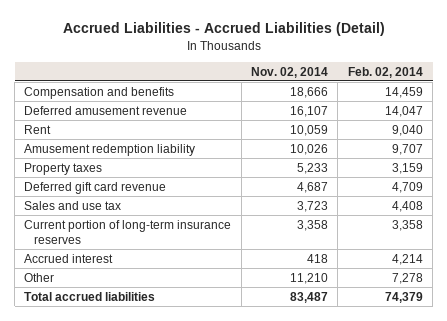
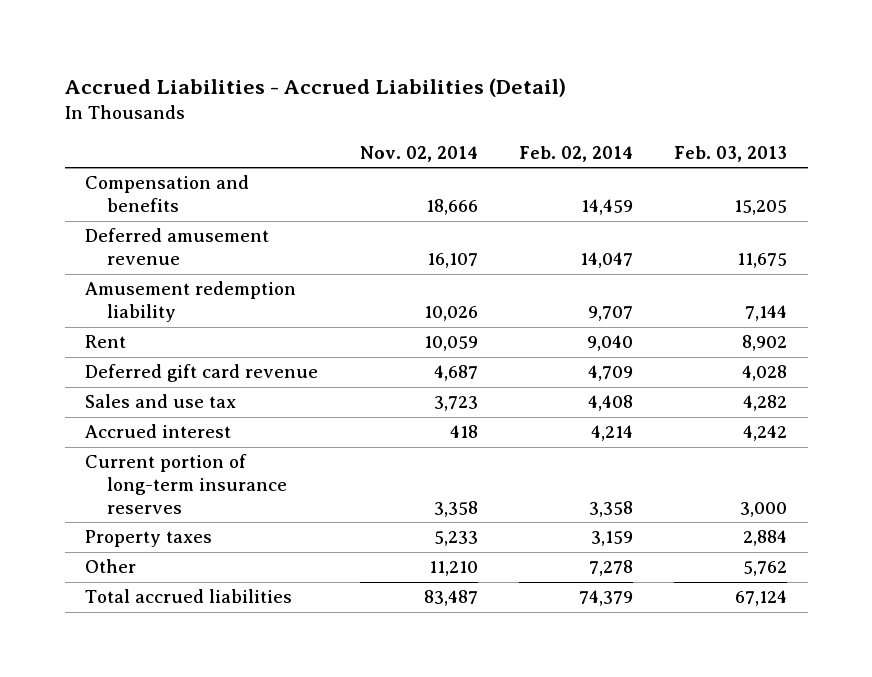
none -> [674,145,788,162] Feb. 03, 2013
[24,124,52,134] Rent -> [85,335,127,349] Rent
[24,219,232,244] Current portion of long-term insurance reserves -> [85,454,288,514] Current portion of long-term insurance reserves
[24,162,103,175] Property taxes -> [85,530,213,548] Property taxes

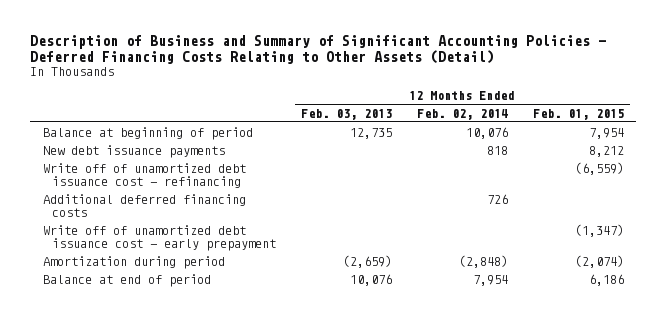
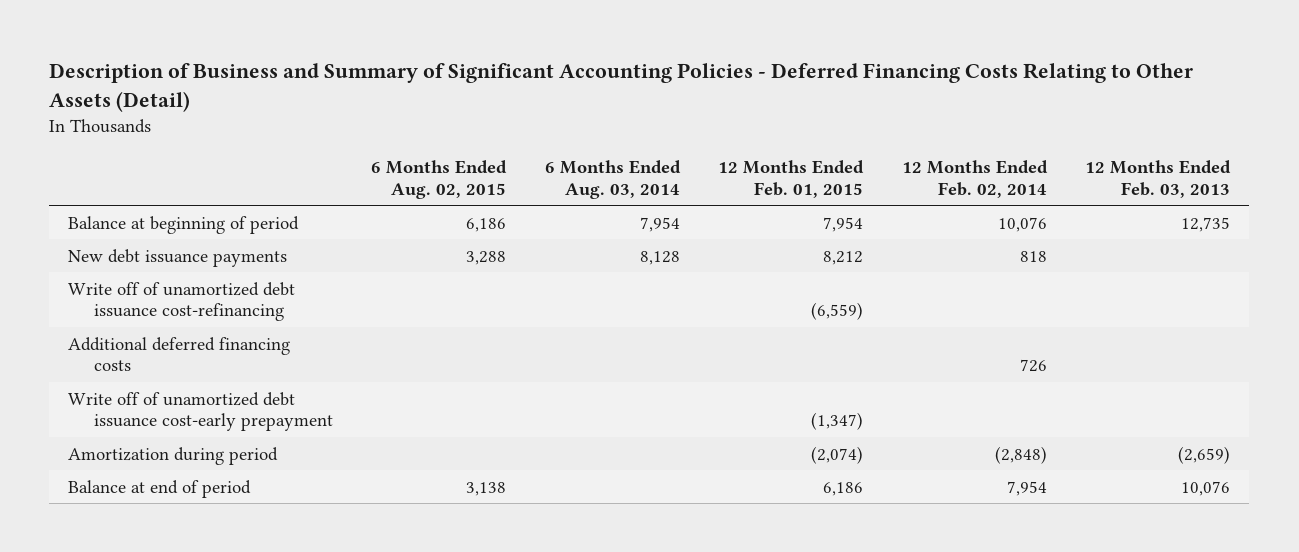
none -> [371,159,508,199] 6 Months Ended Aug. 02, 2015
none -> [544,159,681,199] 6 Months Ended Aug. 03, 2014
[42,162,246,188] Write off of unamortized debt issuance cost - refinancing -> [68,281,296,322] Write off of unamortized debt issuance cost-refinancing
[42,224,276,251] Write off of unamortized debt issuance cost - early prepayment -> [68,391,333,432] Write off of unamortized debt issuance cost-early prepayment

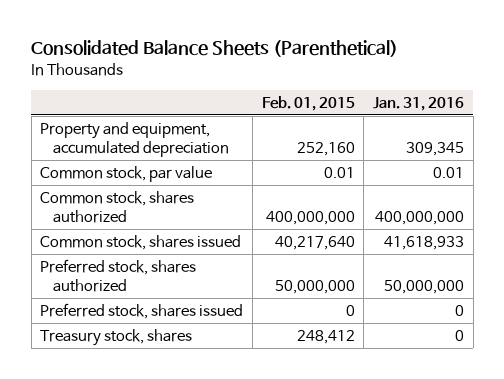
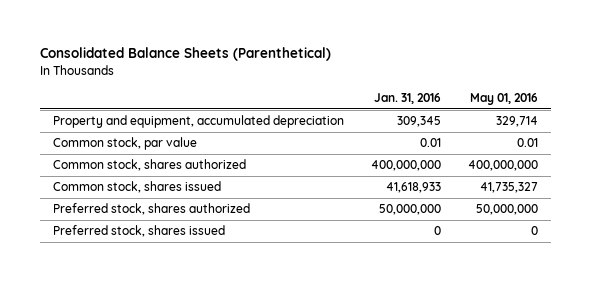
[261,95,355,111] Feb. 01, 2015 -> none
none -> [469,92,538,105] May 01, 2016
[40,328,193,346] Treasury stock, shares -> none

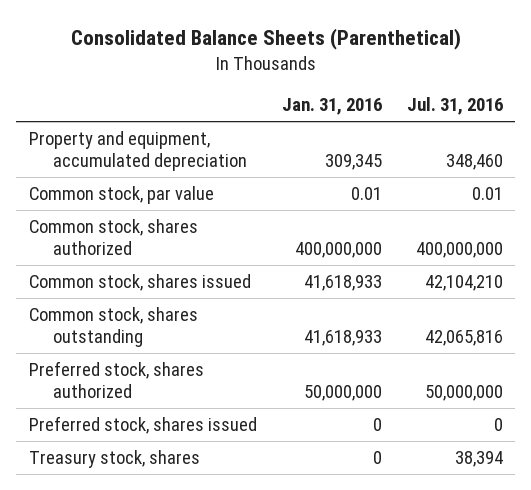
[469,92,538,105] May 01, 2016 -> none
none -> [406,97,503,116] Jul. 31, 2016
none -> [28,307,198,347] Common stock, shares outstanding
none -> [28,450,200,469] Treasury stock, shares

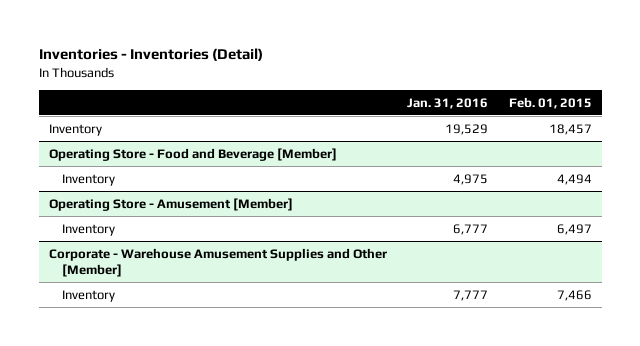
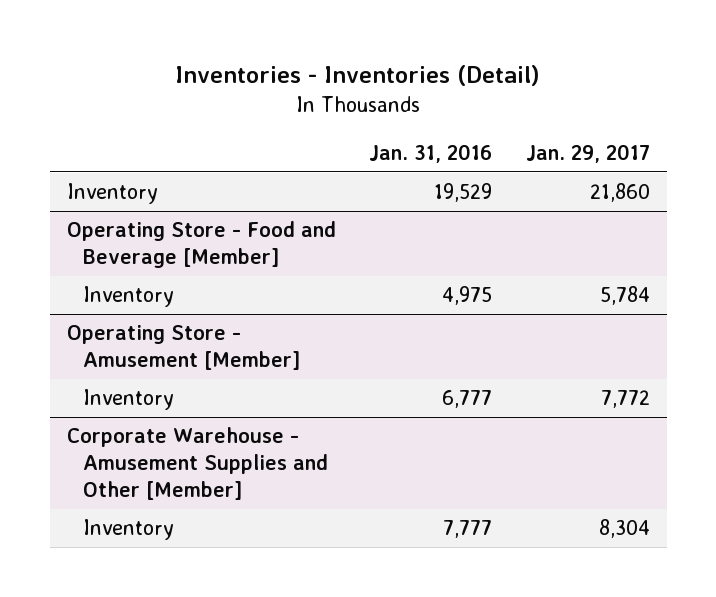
[508,96,592,109] Feb. 01, 2015 -> none
none -> [525,143,650,163] Jan. 29, 2017
[48,247,387,277] Corporate - Warehouse Amusement Supplies and Other [Member] -> [66,427,328,501] Corporate Warehouse - Amusement Supplies and Other [Member]

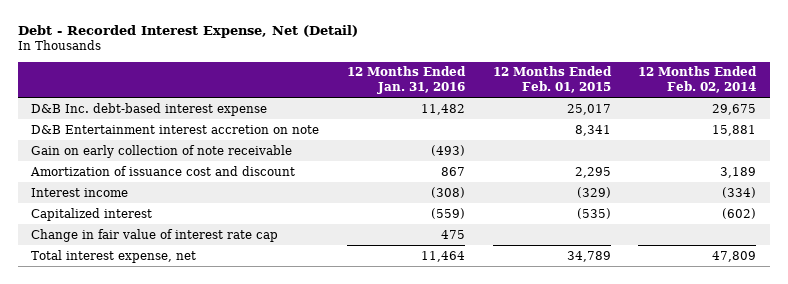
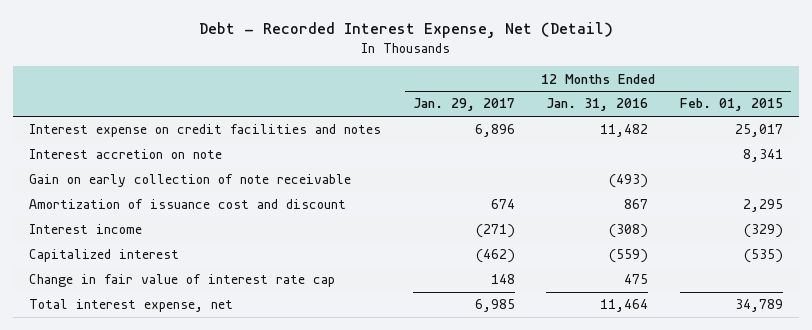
[638,66,758,93] 12 Months Ended Feb. 02, 2014 -> none
none -> [412,98,515,112] Jan. 29, 2017
[31,102,268,116] D&B Inc. debt-based interest expense -> [28,124,381,138] Interest expense on credit facilities and notes
[31,124,320,134] D&B Entertainment interest accretion on note -> [28,149,222,160] Interest accretion on note

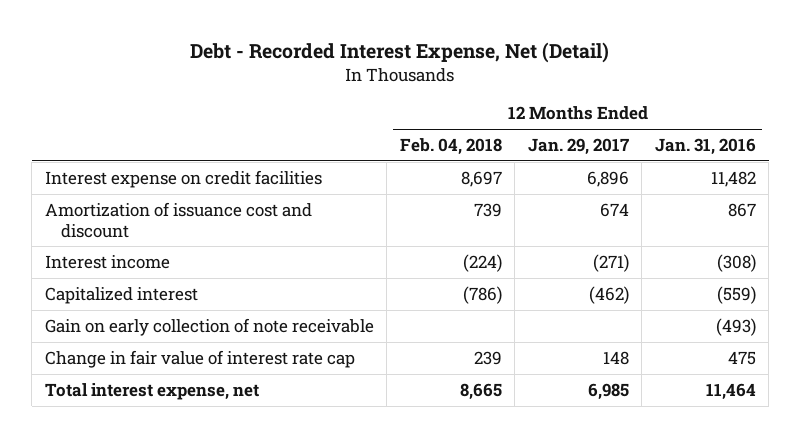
[680,98,784,112] Feb. 01, 2015 -> none
none -> [399,138,502,156] Feb. 04, 2018
[28,149,222,160] Interest accretion on note -> none
[28,124,381,138] Interest expense on credit facilities and notes -> [44,169,322,188] Interest expense on credit facilities
[28,174,351,188] Gain on early collection of note receivable -> [44,317,374,336] Gain on early collection of note receivable

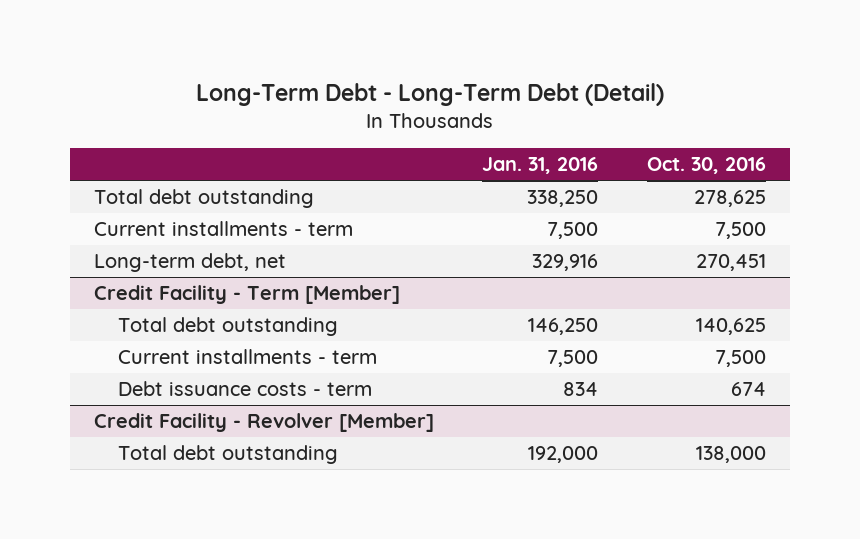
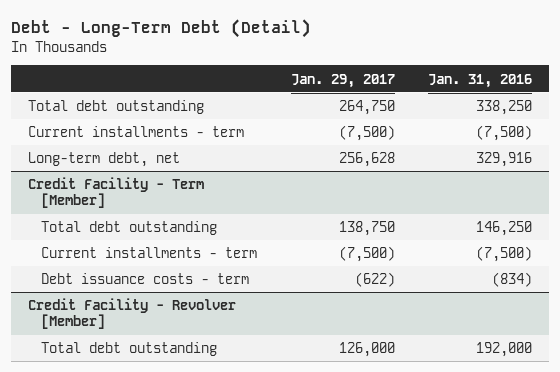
[195,82,664,106] Long-Term Debt - Long-Term Debt (Detail) -> [11,18,312,38] Debt - Long-Term Debt (Detail)
[646,157,766,175] Oct. 30, 2016 -> none
none -> [290,73,395,88] Jan. 29, 2017
[547,222,599,240] 7,500 -> [476,125,533,142] (7,500)
[547,350,599,368] 7,500 -> [476,246,533,263] (7,500)
[563,382,599,397] 834 -> [492,272,533,288] (834)

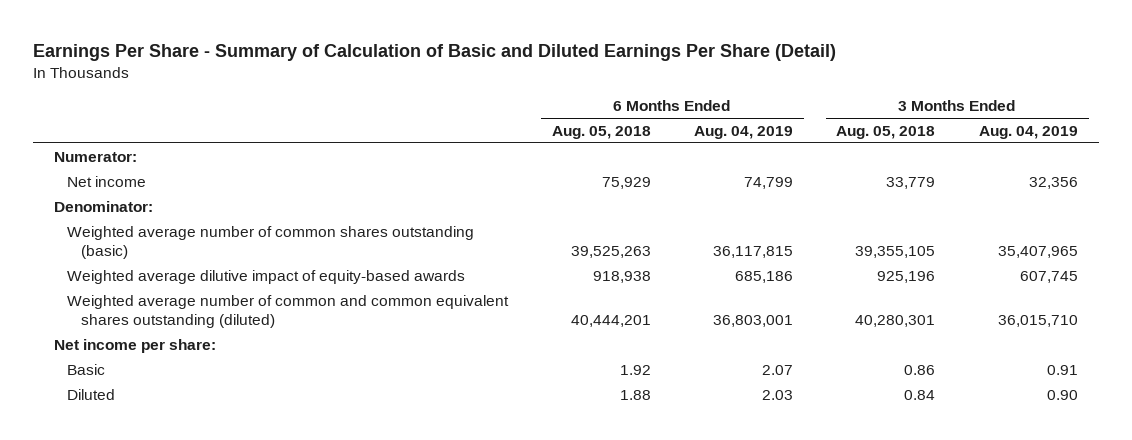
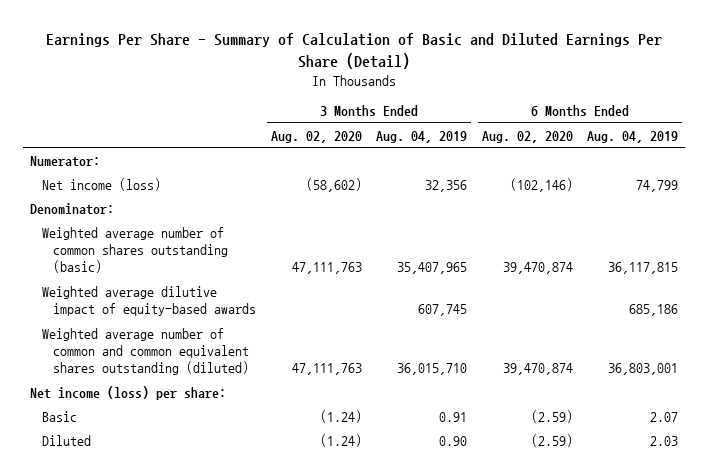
[551,125,651,139] Aug. 05, 2018 -> none
[836,125,936,139] Aug. 05, 2018 -> none
none -> [270,130,362,143] Aug. 02, 2020
none -> [481,130,573,143] Aug. 02, 2020
[67,175,147,187] Net income -> [41,177,161,191] Net income (loss)
[54,338,217,353] Net income per share: -> [29,385,226,400] Net income (loss) per share:

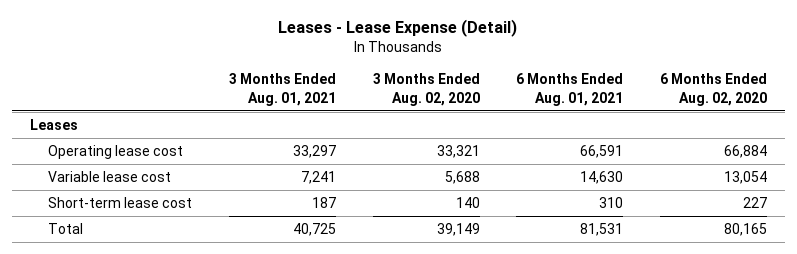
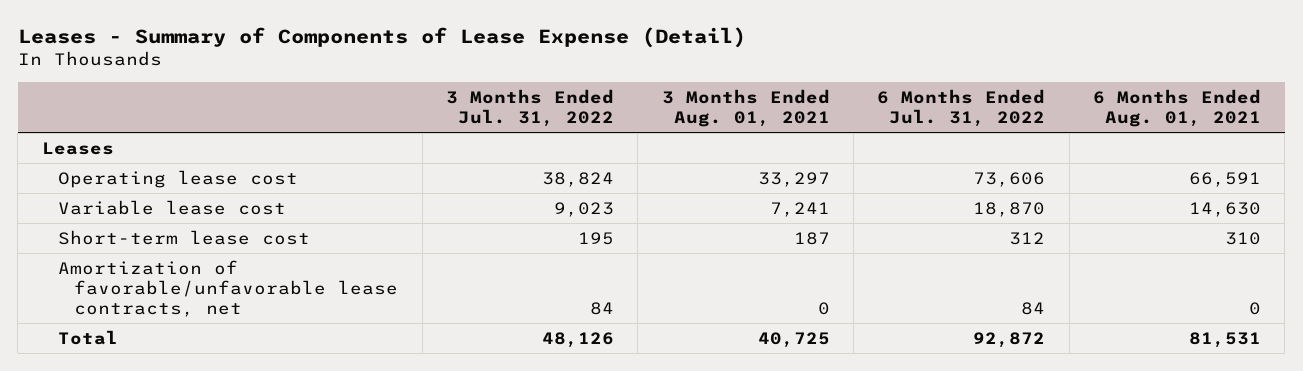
[278,19,518,38] Leases - Lease Expense (Detail) -> [17,27,746,49] Leases - Summary of Components of Lease Expense (Detail)
[372,73,480,106] 3 Months Ended Aug. 02, 2020 -> none
[659,73,767,106] 6 Months Ended Aug. 02, 2020 -> none
none -> [445,88,614,127] 3 Months Ended Jul. 31, 2022
none -> [877,88,1046,127] 6 Months Ended Jul. 31, 2022
none -> [58,259,399,318] Amortization of favorable/unfavorable lease contracts, net

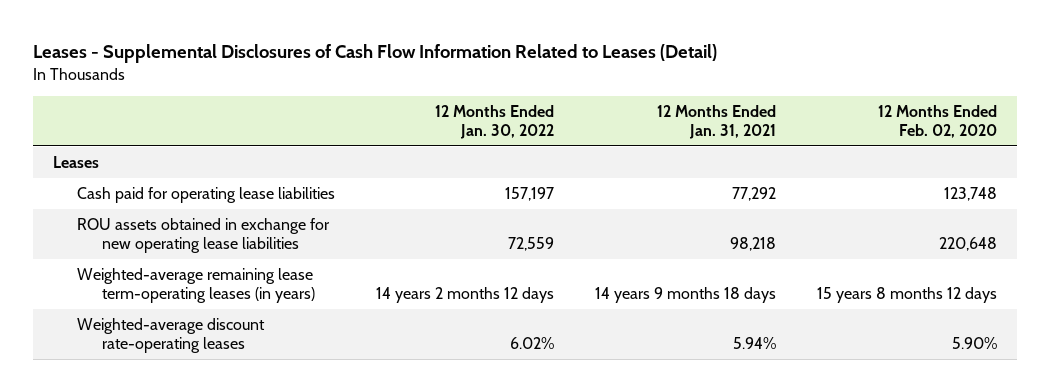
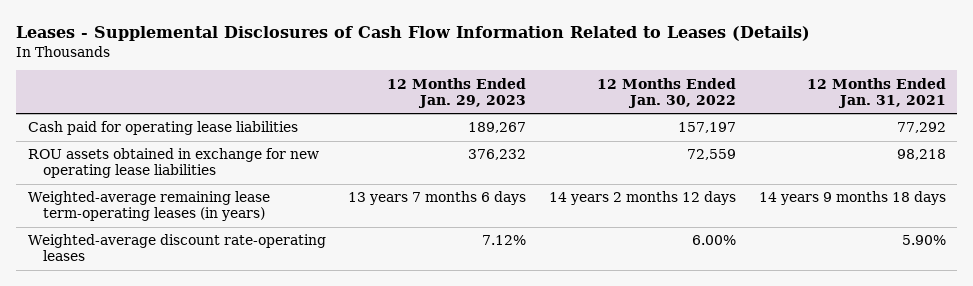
[32,43,717,63] Leases - Supplemental Disclosures of Cash Flow Information Related to Leases (Detail) -> [16,25,811,41] Leases - Supplemental Disclosures of Cash Flow Information Related to Leases (Details)
[877,105,997,139] 12 Months Ended Feb. 02, 2020 -> none
none -> [387,77,527,108] 12 Months Ended Jan. 29, 2023
[53,156,100,169] Leases -> none
[510,337,555,350] 6.02% -> [692,235,737,246] 6.00%
[733,337,777,350] 5.94% -> [901,235,946,246] 5.90%

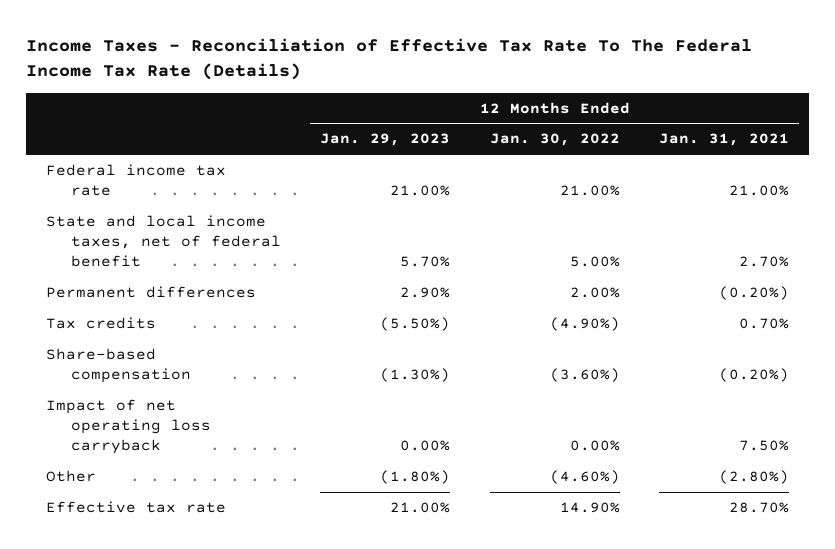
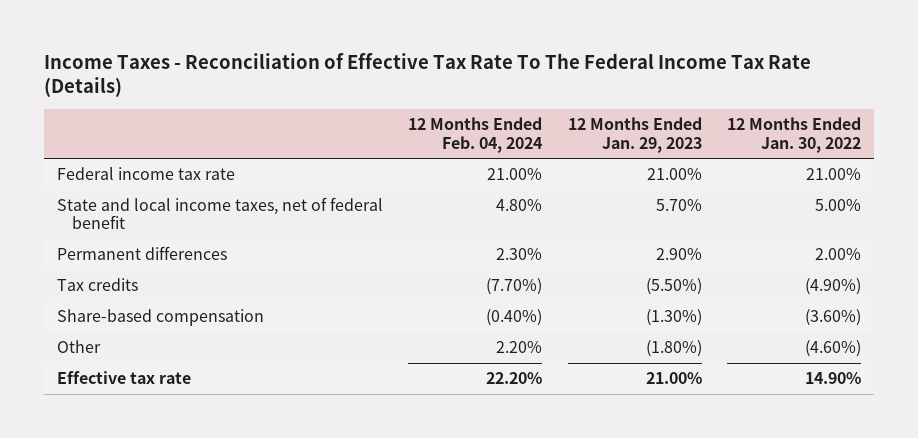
[658,133,789,147] Jan. 31, 2021 -> none
none -> [408,117,543,153] 12 Months Ended Feb. 04, 2024
[45,399,211,455] Impact of net operating loss carryback -> none

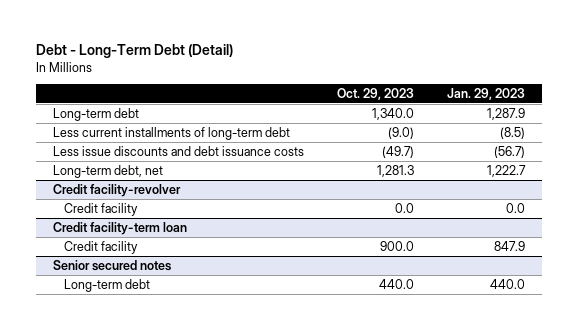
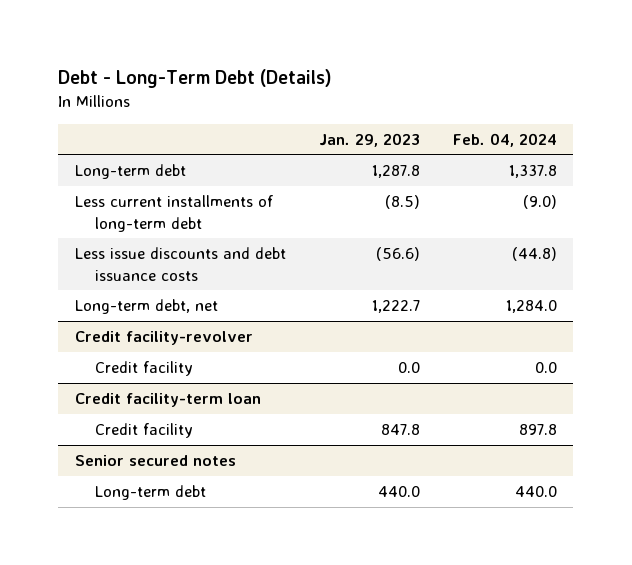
[35,43,233,58] Debt - Long-Term Debt (Detail) -> [58,69,333,89] Debt - Long-Term Debt (Details)
[336,87,414,100] Oct. 29, 2023 -> none
none -> [452,132,557,147] Feb. 04, 2024
[486,108,525,121] 1,287.9 -> [371,164,420,178] 1,287.8
[493,146,525,159] (56.7) -> [375,246,420,261] (56.6)
[493,241,525,252] 847.9 -> [380,423,420,435] 847.8

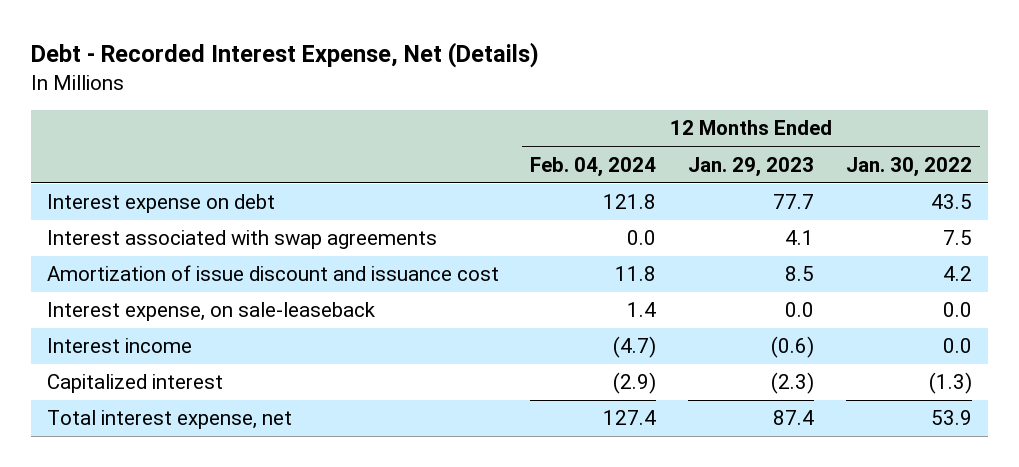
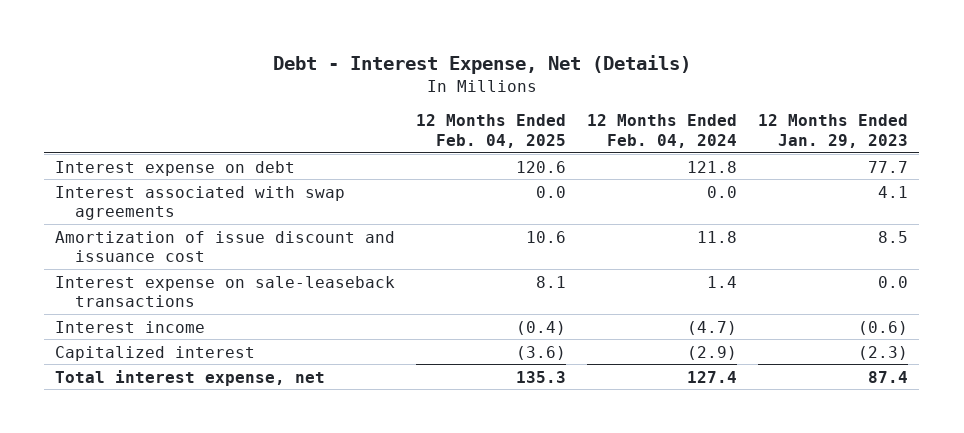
[30,42,539,69] Debt - Recorded Interest Expense, Net (Details) -> [272,54,691,74] Debt - Interest Expense, Net (Details)
[846,156,973,177] Jan. 30, 2022 -> none
none -> [416,114,567,149] 12 Months Ended Feb. 04, 2025
[46,302,375,322] Interest expense, on sale-leaseback -> [55,275,396,308] Interest expense on sale-leaseback transactions

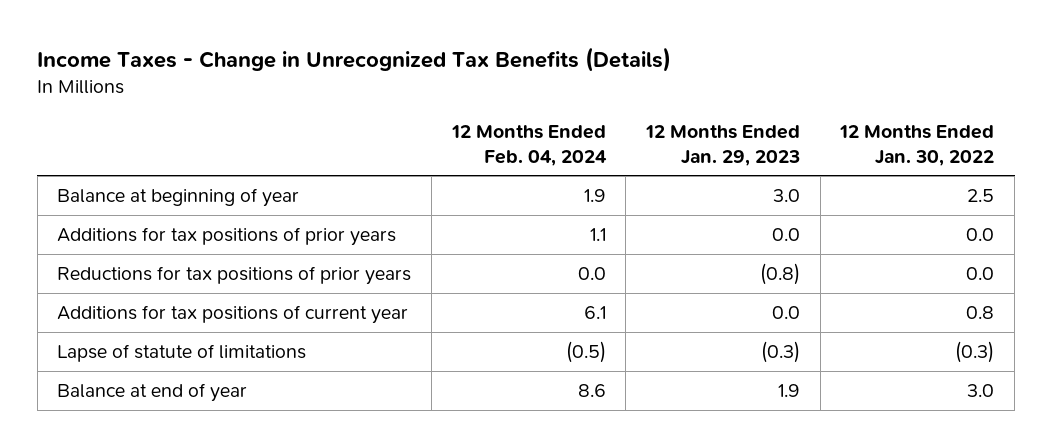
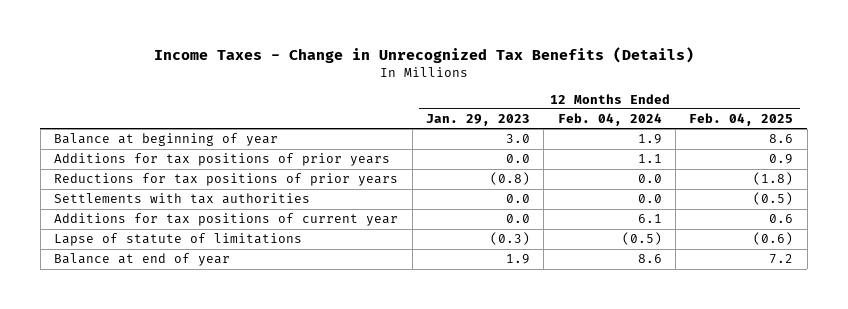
[839,125,995,166] 12 Months Ended Jan. 30, 2022 -> none
none -> [689,113,794,127] Feb. 04, 2025
none -> [54,193,311,205] Settlements with tax authorities

